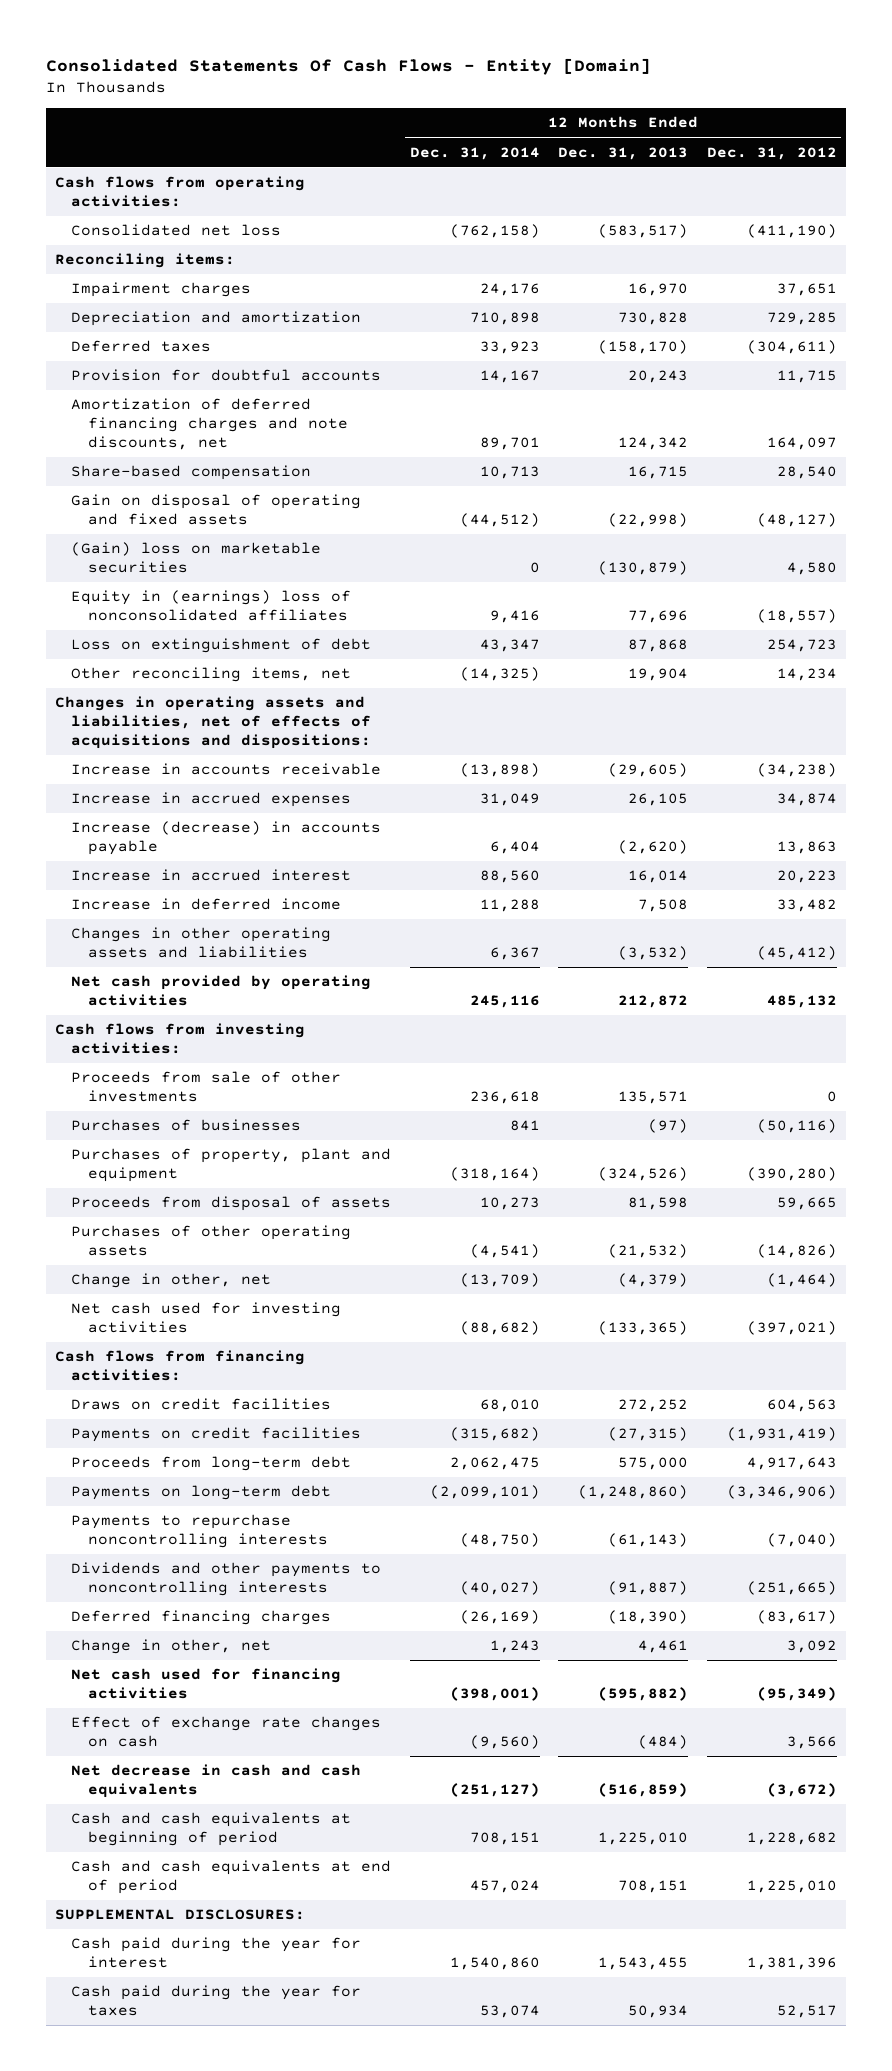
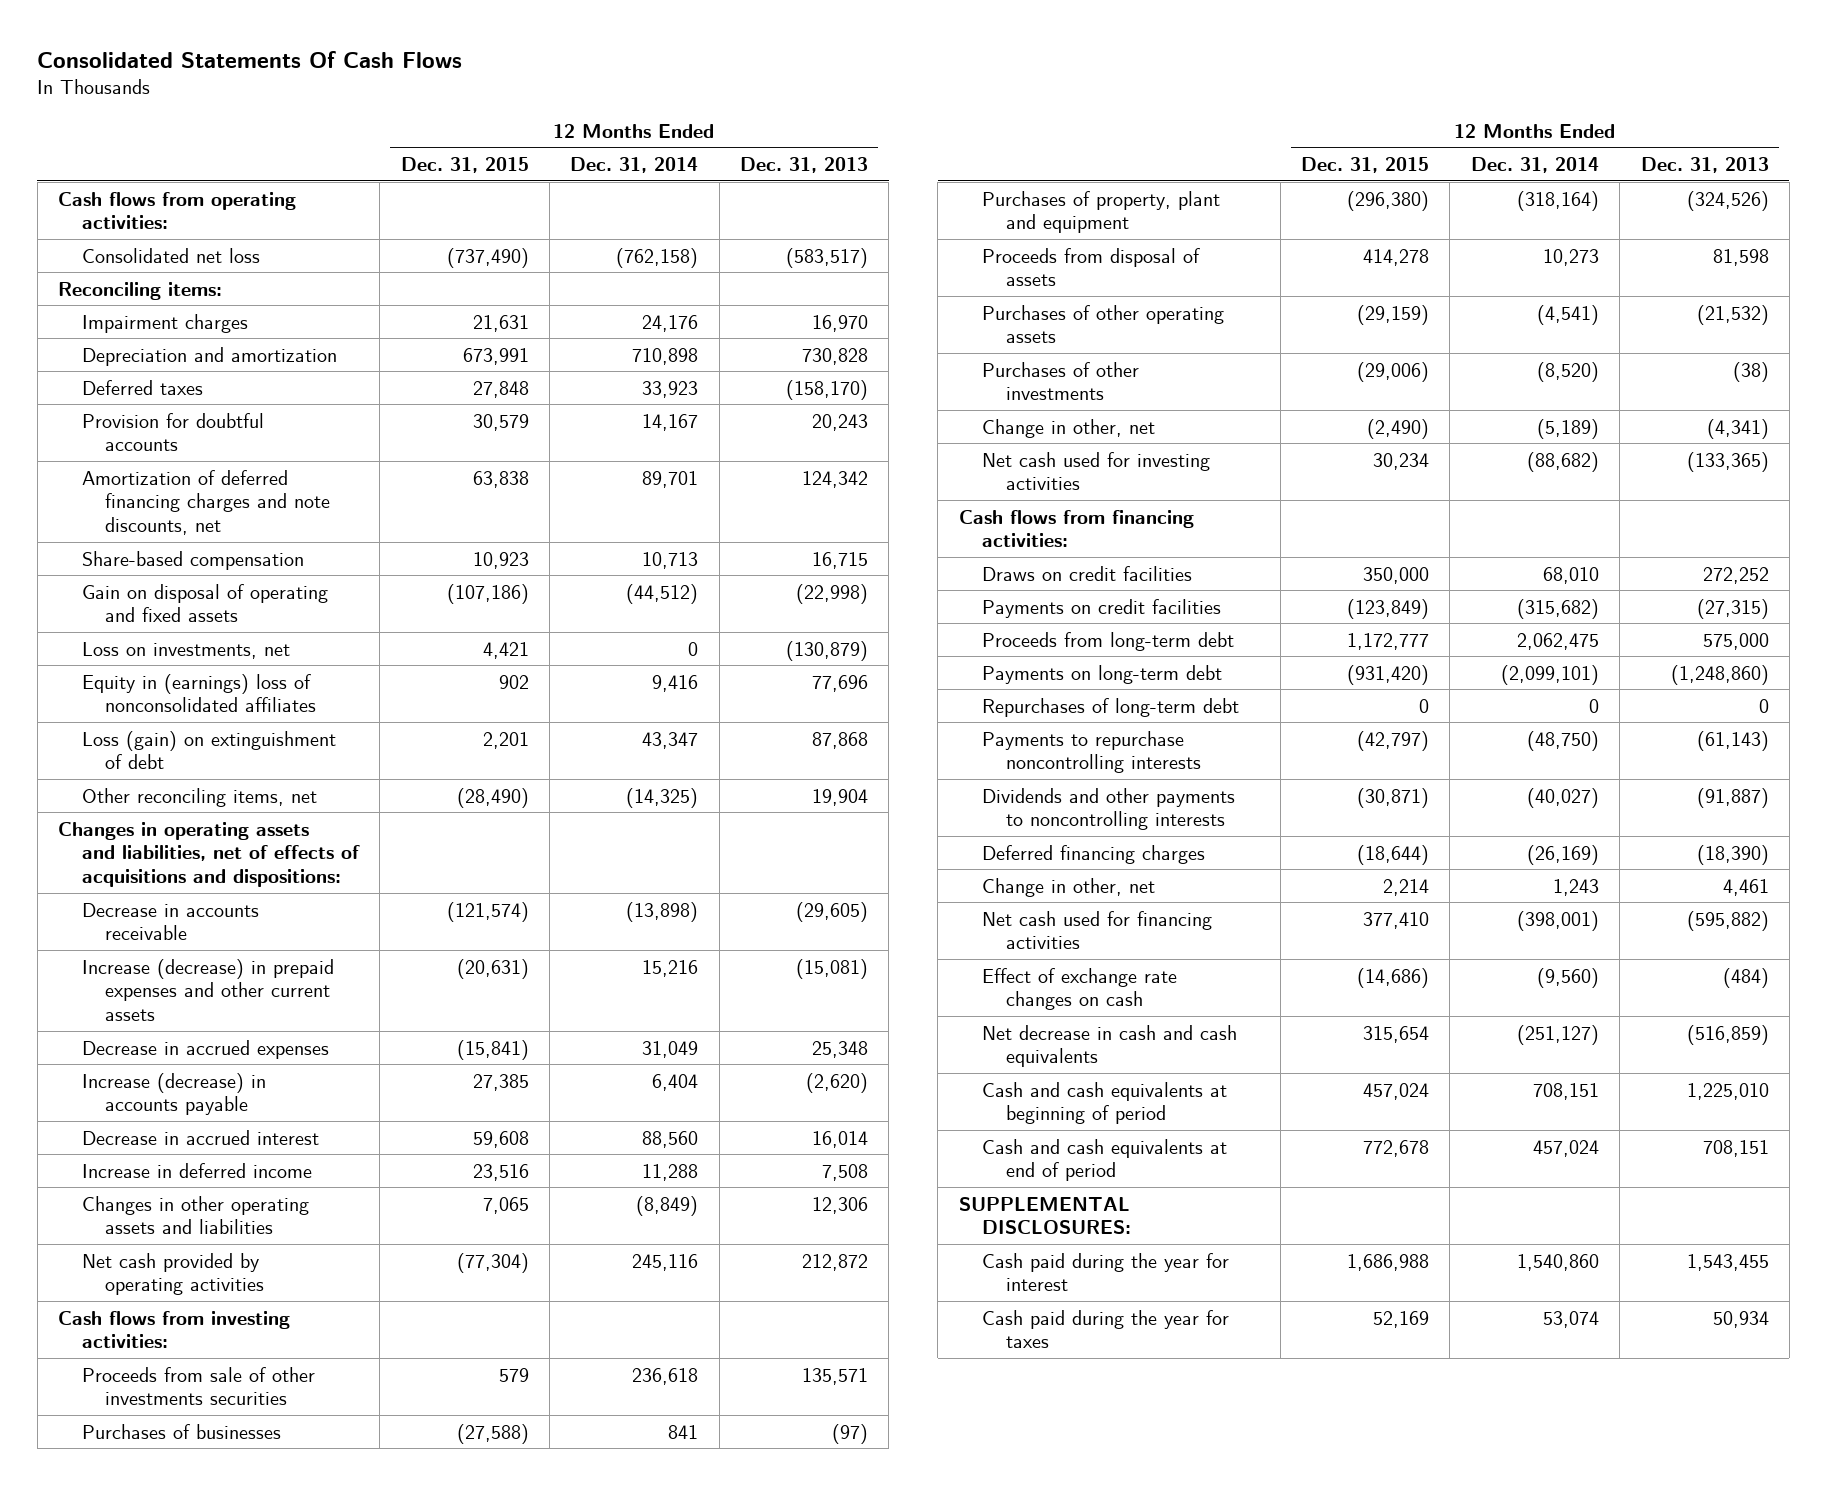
[45,57,651,75] Consolidated Statements Of Cash Flows - Entity [Domain] -> [37,50,463,68] Consolidated Statements Of Cash Flows
[706,146,837,160] Dec. 31, 2012 -> none
none -> [400,156,529,173] Dec. 31, 2015
[71,542,322,574] (Gain) loss on marketable securities -> [81,641,290,659] Loss on investments, net
[71,638,372,654] Loss on extinguishment of debt -> [81,730,336,770] Loss (gain) on extinguishment of debt
[71,763,382,776] Increase in accounts receivable -> [81,902,259,941] Decrease in accounts receivable
none -> [81,958,334,1021] Increase (decrease) in prepaid expenses and other current assets
[71,792,352,808] Increase in accrued expenses -> [81,1039,329,1059] Decrease in accrued expenses
[628,793,689,807] 26,105 -> [812,1040,869,1058] 25,348
[71,869,352,882] Increase in accrued interest -> [81,1129,319,1145] Decrease in accrued interest
[489,947,540,961] 6,367 -> [636,1195,699,1216] (8,849)
[618,946,689,961] (3,532) -> [812,1196,869,1214] 12,306
[71,1071,342,1103] Proceeds from sale of other investments -> [81,1366,315,1406] Proceeds from sale of other investments securities
none -> [982,361,1140,401] Purchases of other investments
[459,1273,540,1288] (13,709) -> [1536,418,1599,439] (5,189)
[618,1273,689,1288] (4,379) -> [1706,418,1769,439] (4,341)
none -> [982,697,1240,717] Repurchases of long-term debt

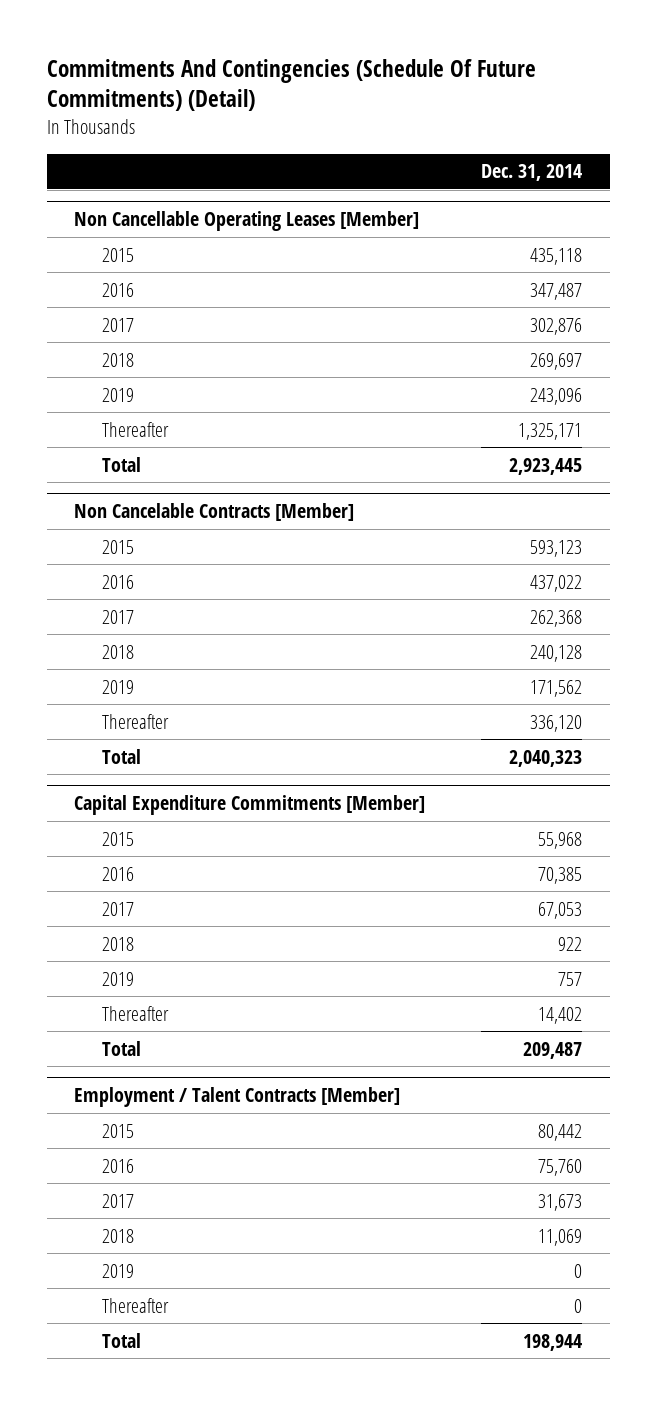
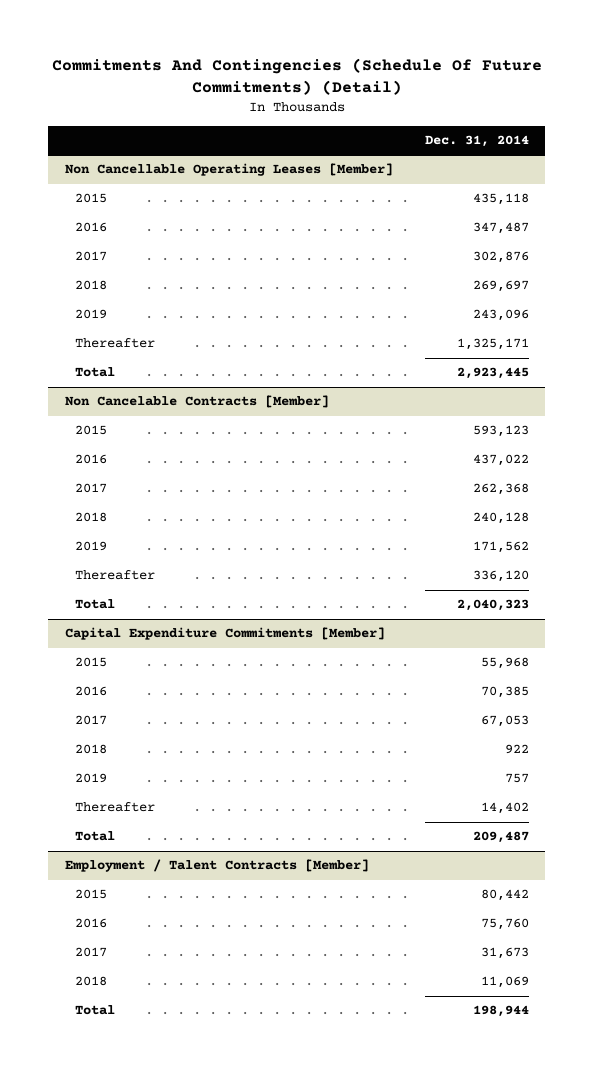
[101,1263,134,1278] 2019 -> none
[101,1297,169,1313] Thereafter -> none

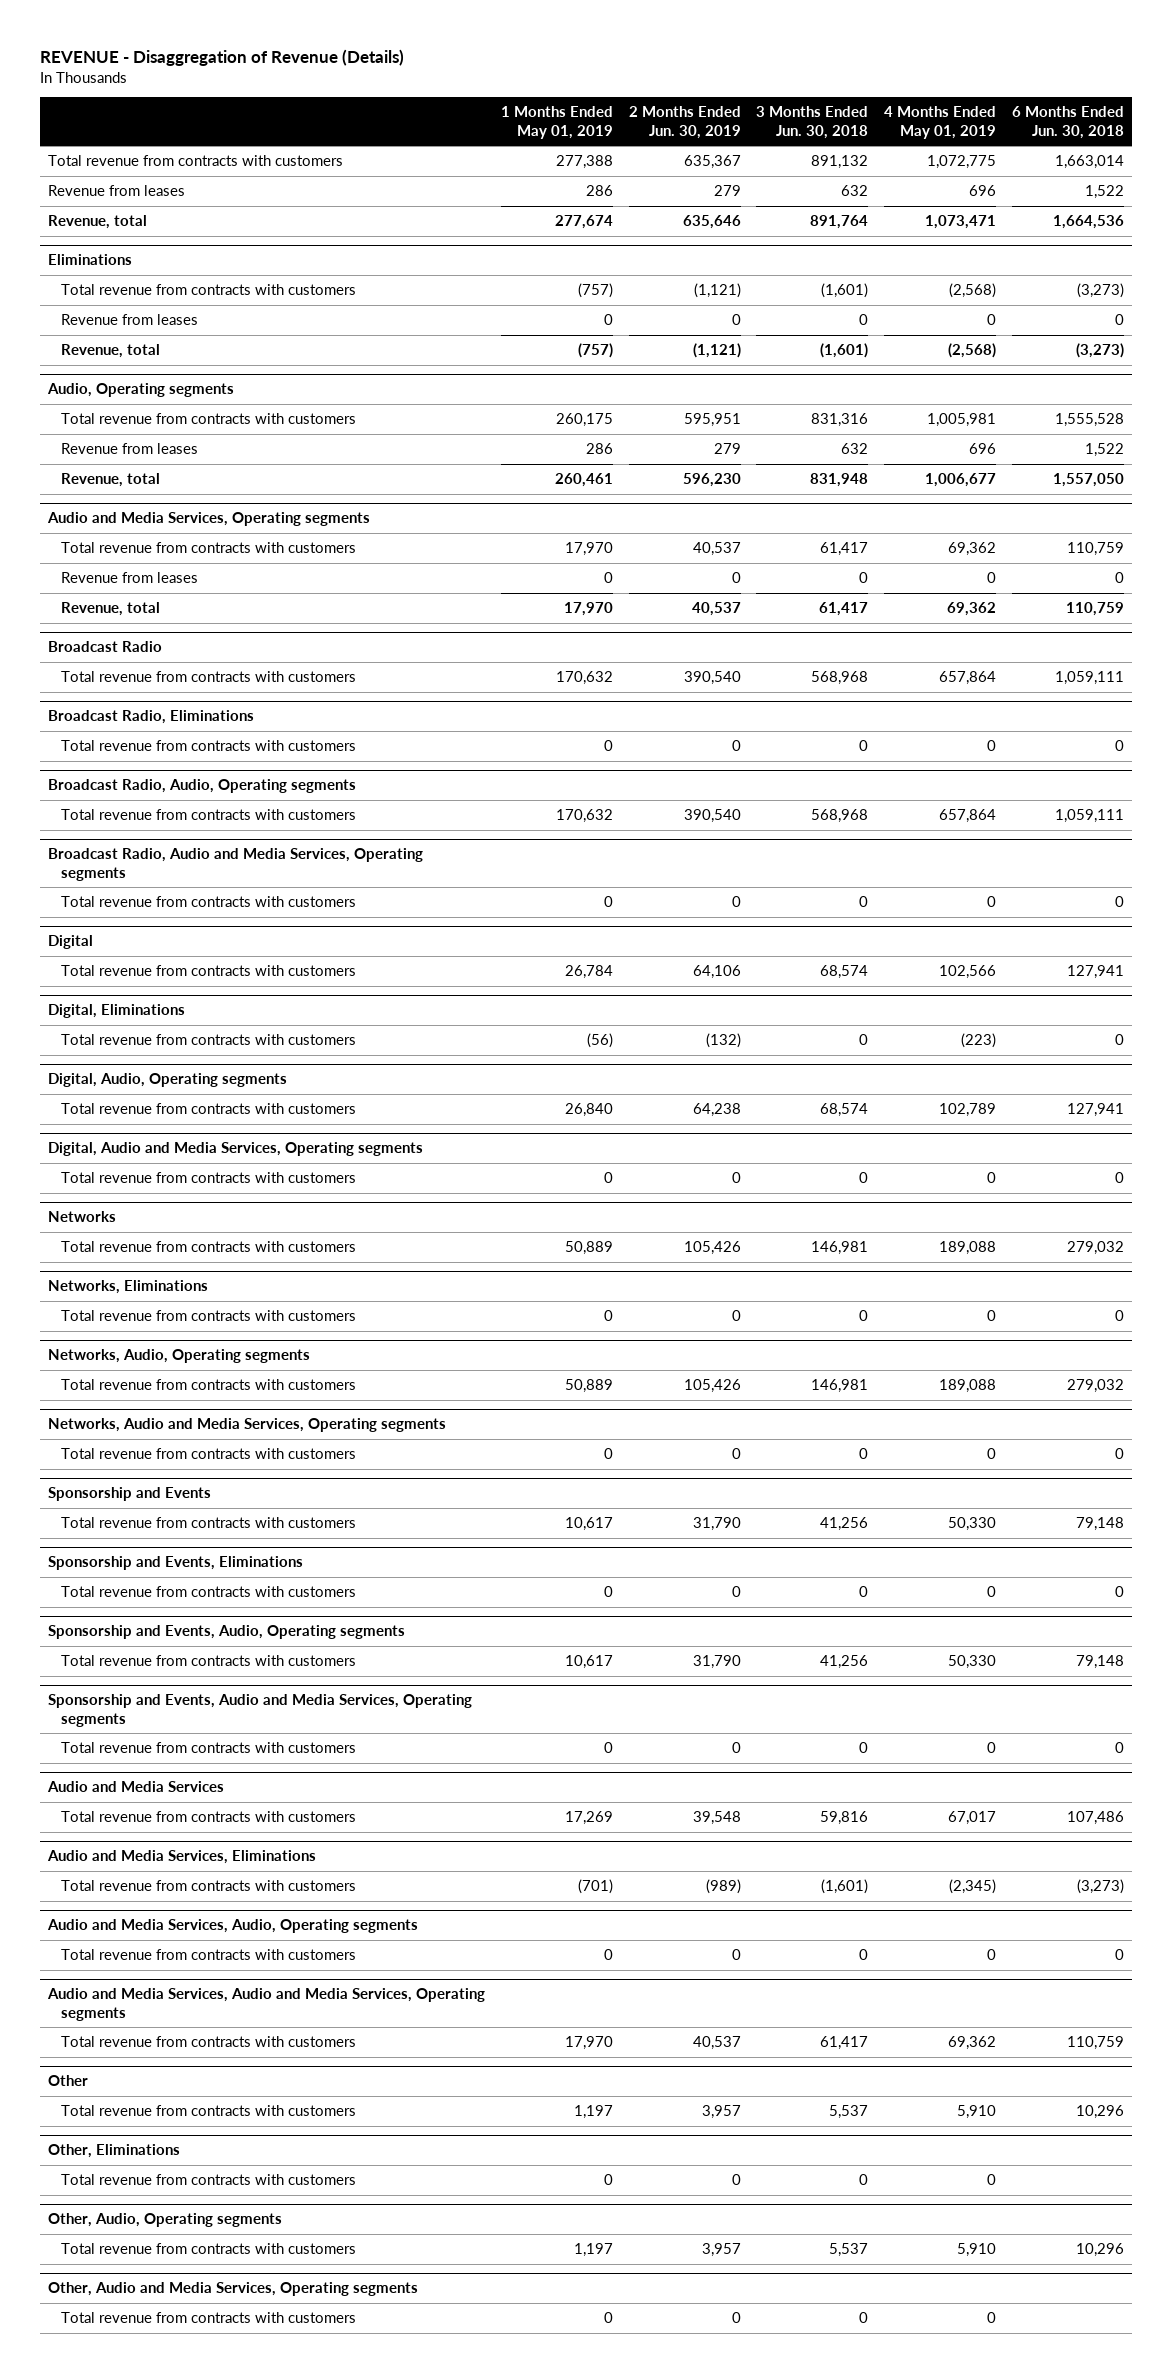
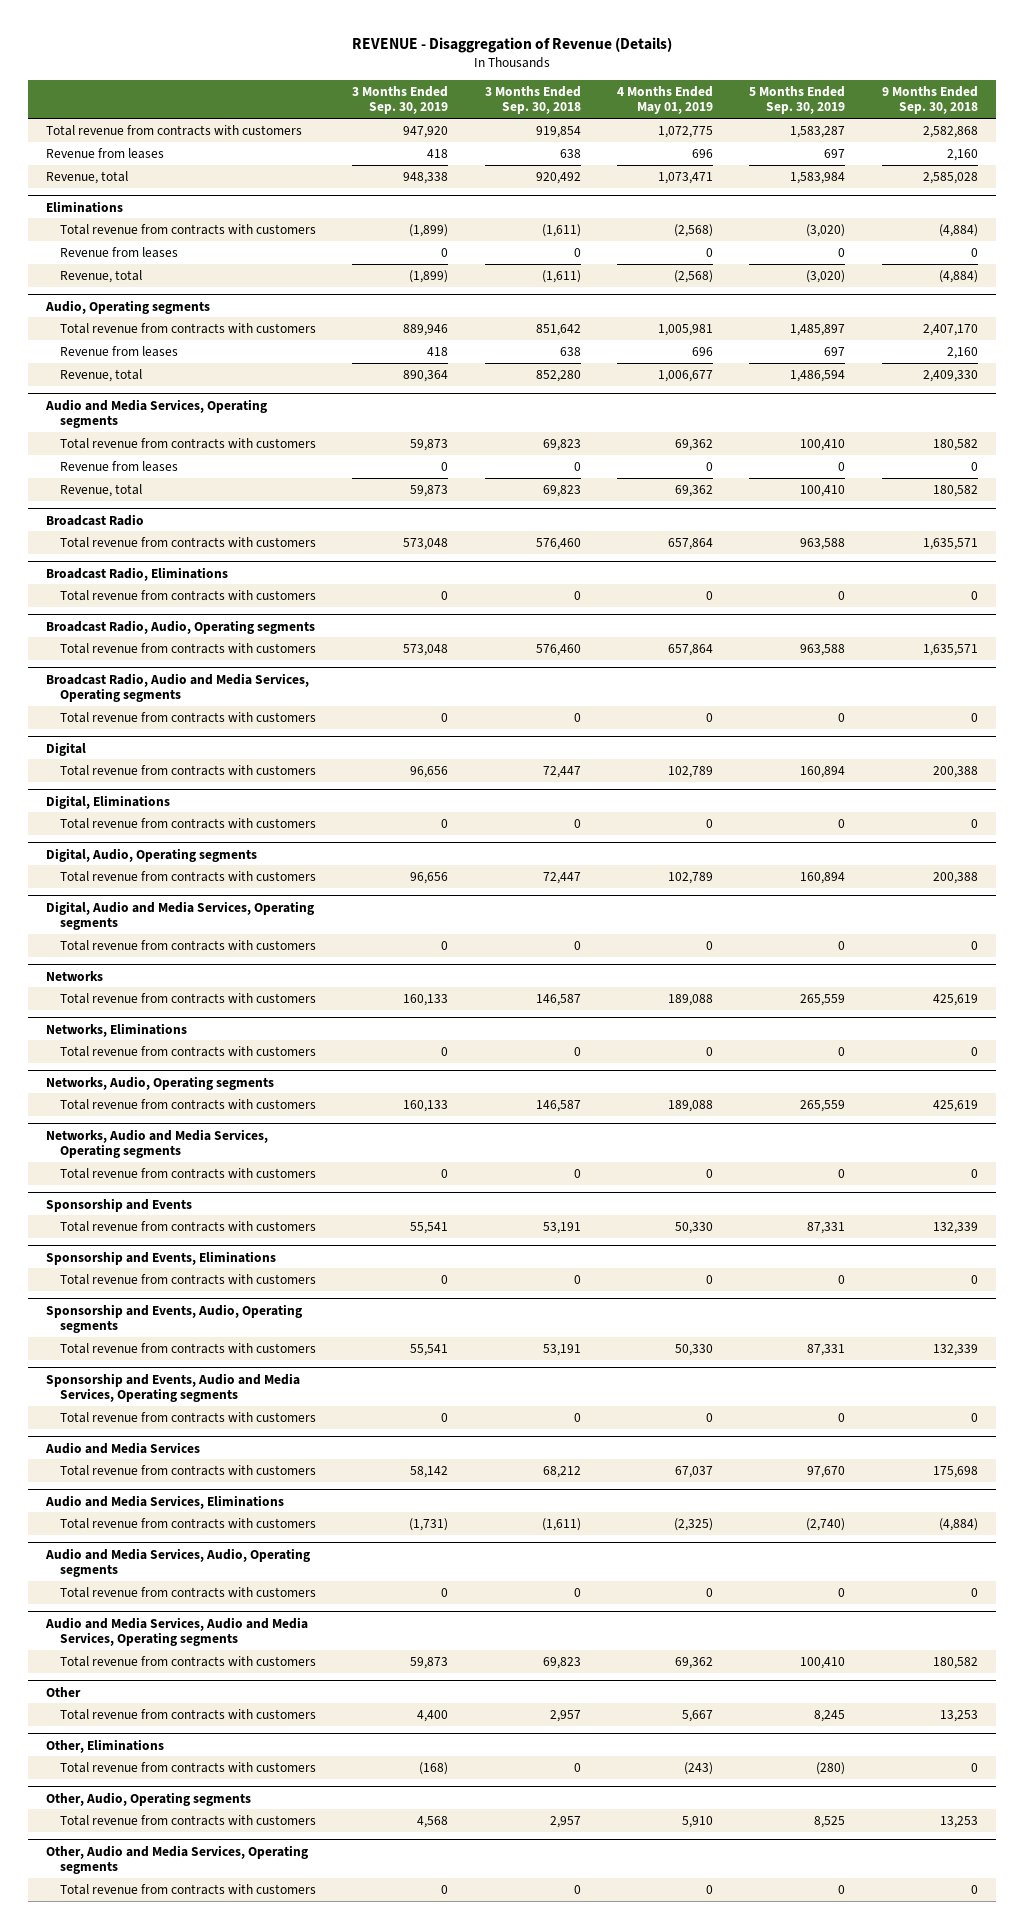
[500,106,613,139] 1 Months Ended May 01, 2019 -> none
[628,106,741,139] 2 Months Ended Jun. 30, 2019 -> none
[756,106,869,139] 3 Months Ended Jun. 30, 2018 -> none
[1011,106,1124,139] 6 Months Ended Jun. 30, 2018 -> none
none -> [352,85,449,115] 3 Months Ended Sep. 30, 2019
none -> [484,85,581,115] 3 Months Ended Sep. 30, 2018
none -> [749,85,846,115] 5 Months Ended Sep. 30, 2019
none -> [881,85,978,115] 9 Months Ended Sep. 30, 2018
[939,965,997,980] 102,566 -> [667,765,713,778] 102,789
[961,1033,997,1049] (223) -> [705,818,713,828] 0
[948,1811,997,1826] 67,017 -> [674,1465,713,1478] 67,037
[949,1879,997,1895] (2,345) -> [673,1517,713,1531] (2,325)
[957,2105,997,2120] 5,910 -> [681,1709,713,1722] 5,667
[987,2174,997,2186] 0 -> [683,1761,713,1775] (243)

